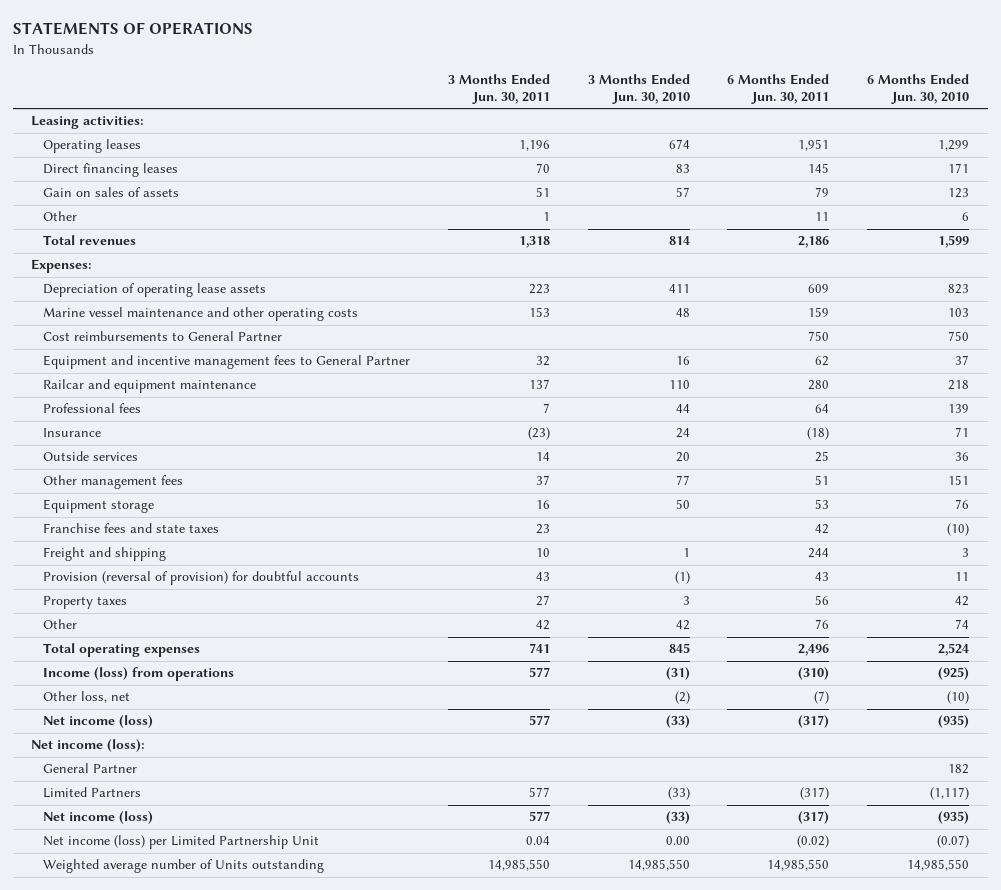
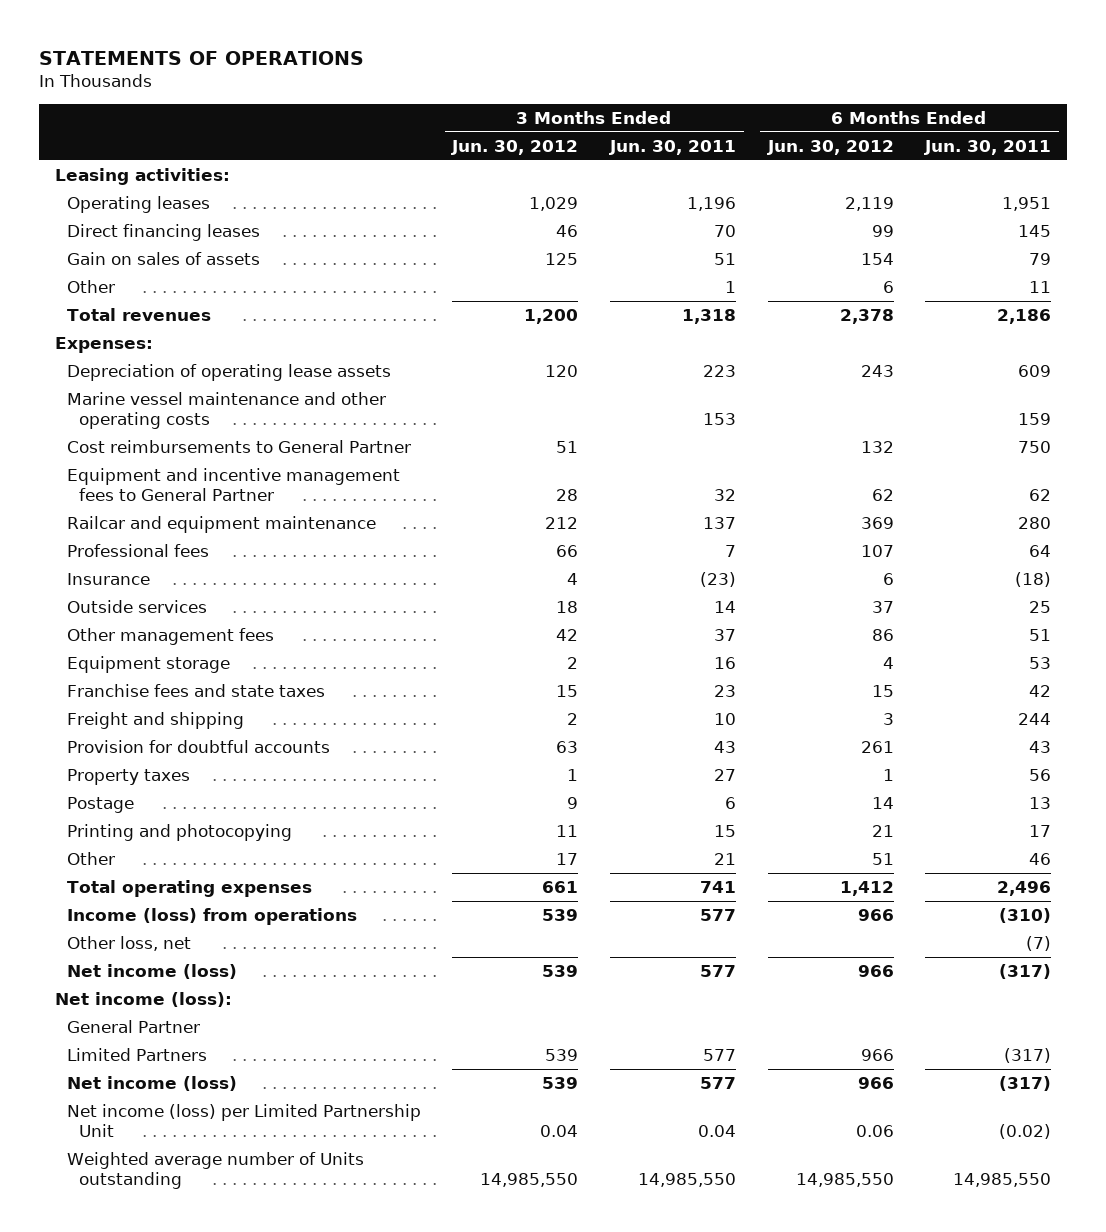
[587,74,690,104] 3 Months Ended Jun. 30, 2010 -> none
[867,74,970,104] 6 Months Ended Jun. 30, 2010 -> none
none -> [451,139,579,155] Jun. 30, 2012
none -> [766,139,894,155] Jun. 30, 2012
[43,571,360,586] Provision (reversal of provision) for doubtful accounts -> [66,740,330,754] Provision for doubtful accounts
none -> [66,797,134,814] Postage
none -> [66,824,292,842] Printing and photocopying
[535,620,550,631] 42 -> [713,853,736,866] 21
[815,619,830,630] 76 -> [1029,853,1052,866] 46

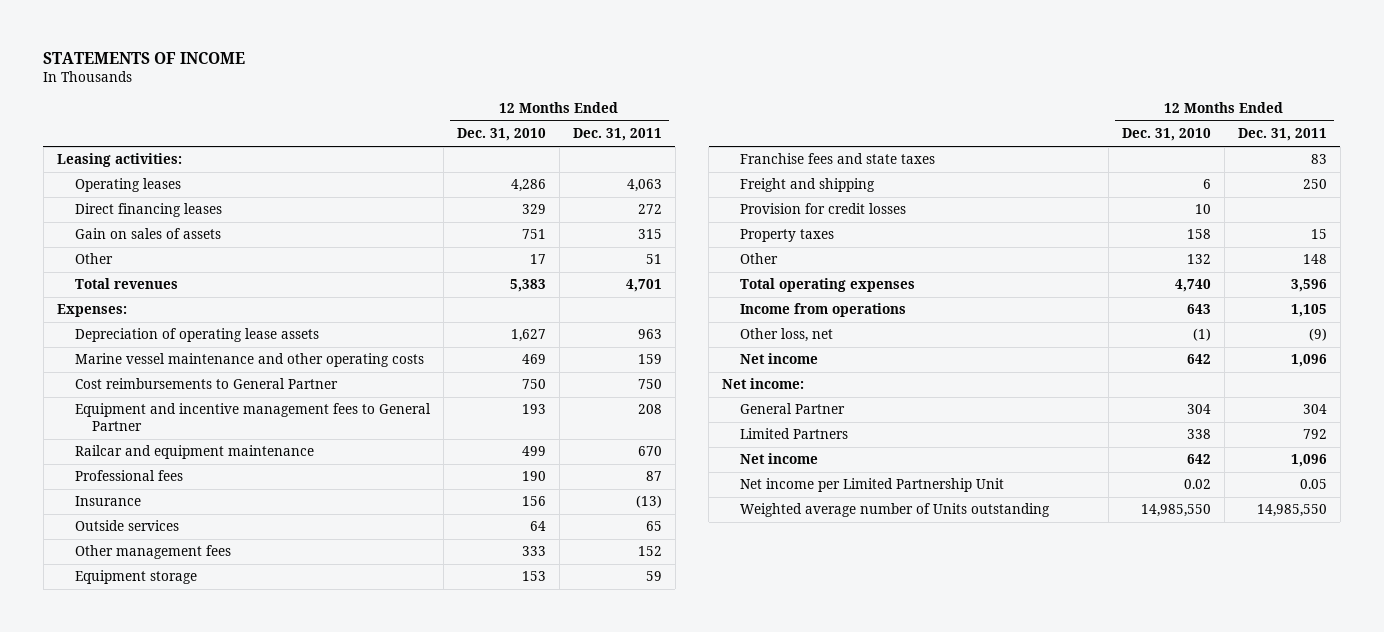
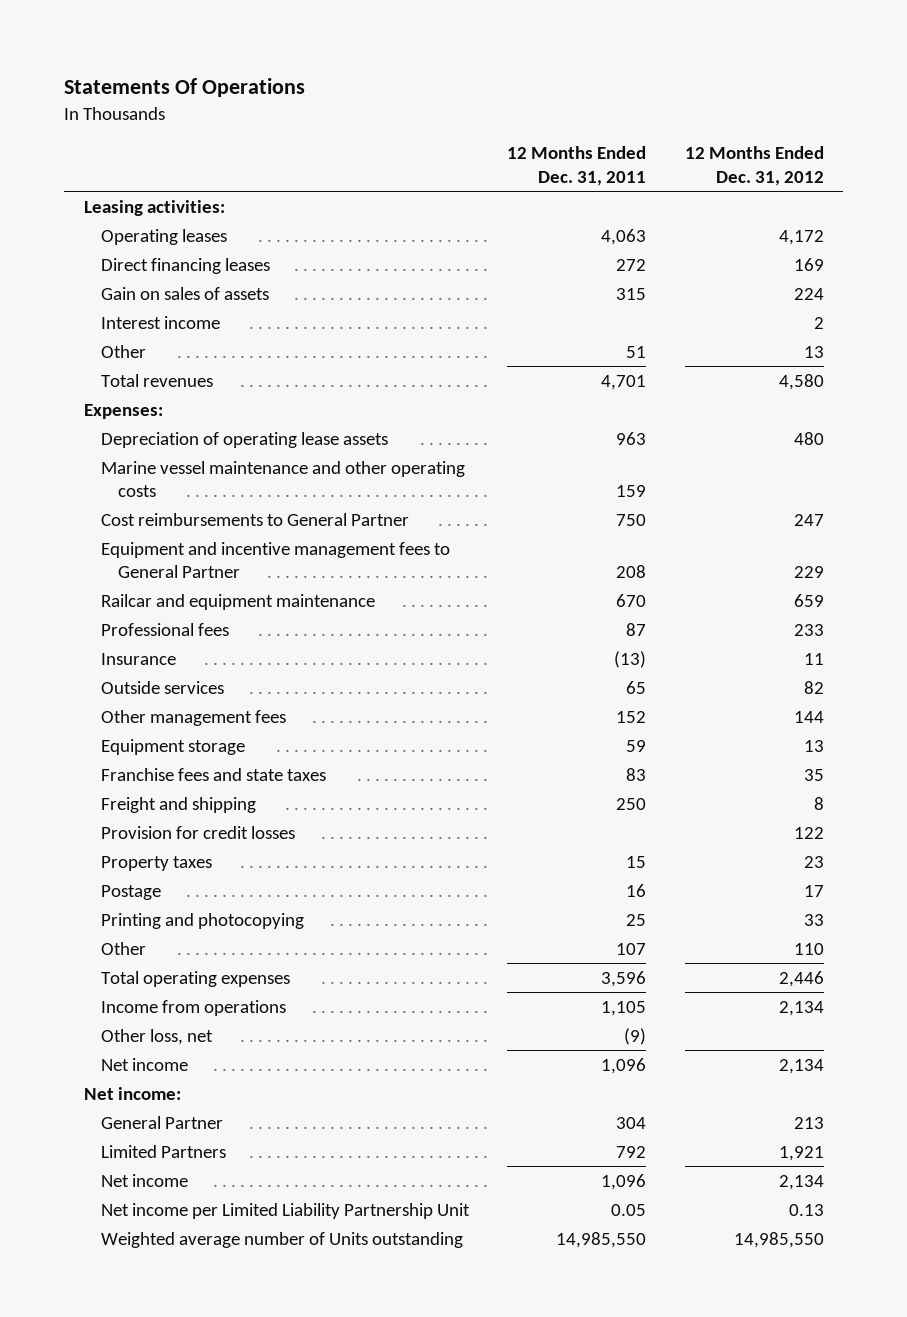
[43,52,246,65] STATEMENTS OF INCOME -> [64,77,306,97] Statements Of Operations
[456,128,546,142] Dec. 31, 2010 -> none
none -> [684,146,824,186] 12 Months Ended Dec. 31, 2012
none -> [100,315,220,329] Interest income
none -> [100,884,161,900] Postage
none -> [100,912,304,929] Printing and photocopying
[1302,254,1327,265] 148 -> [616,942,647,955] 107
[739,478,1004,493] Net income per Limited Partnership Unit -> [100,1202,470,1219] Net income per Limited Liability Partnership Unit

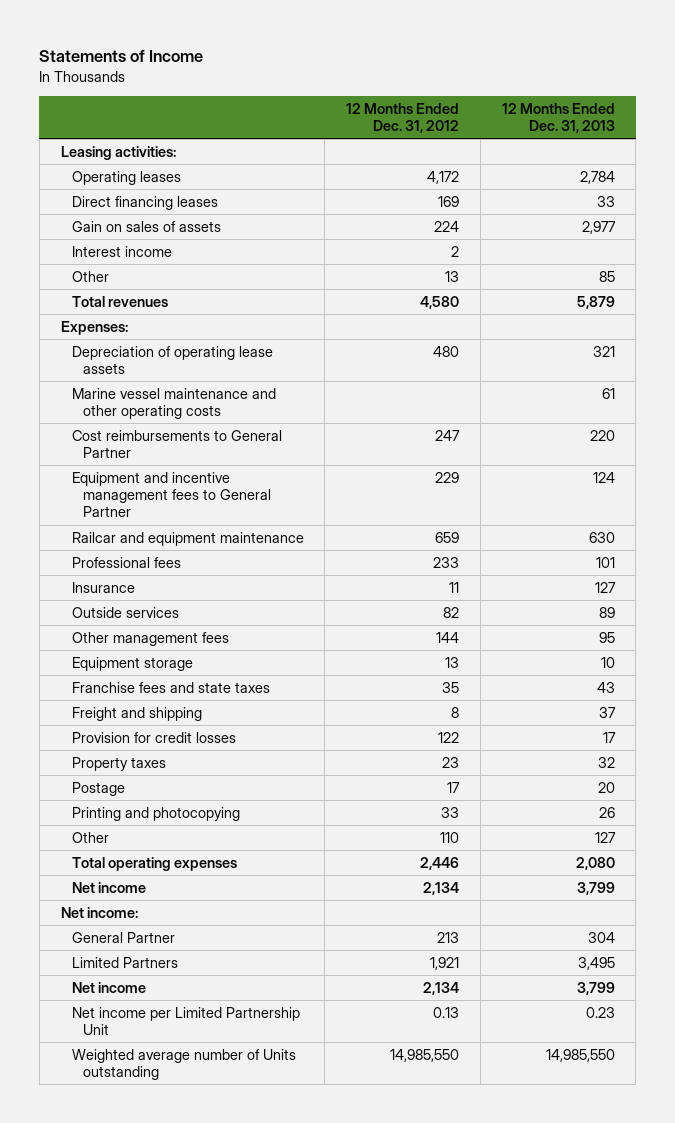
[64,77,306,97] Statements Of Operations -> [39,49,204,62] Statements of Income
[507,146,647,186] 12 Months Ended Dec. 31, 2011 -> none
none -> [501,102,615,134] 12 Months Ended Dec. 31, 2013
[100,999,286,1016] Income from operations -> none
[100,1028,213,1045] Other loss, net -> none
[100,1202,470,1219] Net income per Limited Liability Partnership Unit -> [71,1006,300,1036] Net income per Limited Partnership Unit

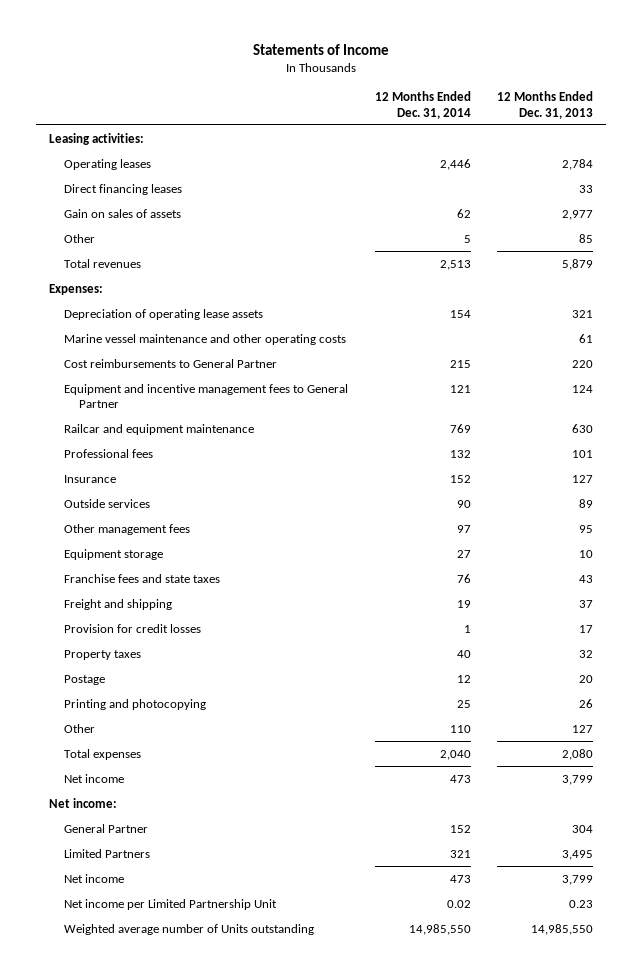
[346,102,460,134] 12 Months Ended Dec. 31, 2012 -> none
none -> [374,91,471,119] 12 Months Ended Dec. 31, 2014
[71,245,172,257] Interest income -> none
[71,856,237,871] Total operating expenses -> [64,748,142,760] Total expenses

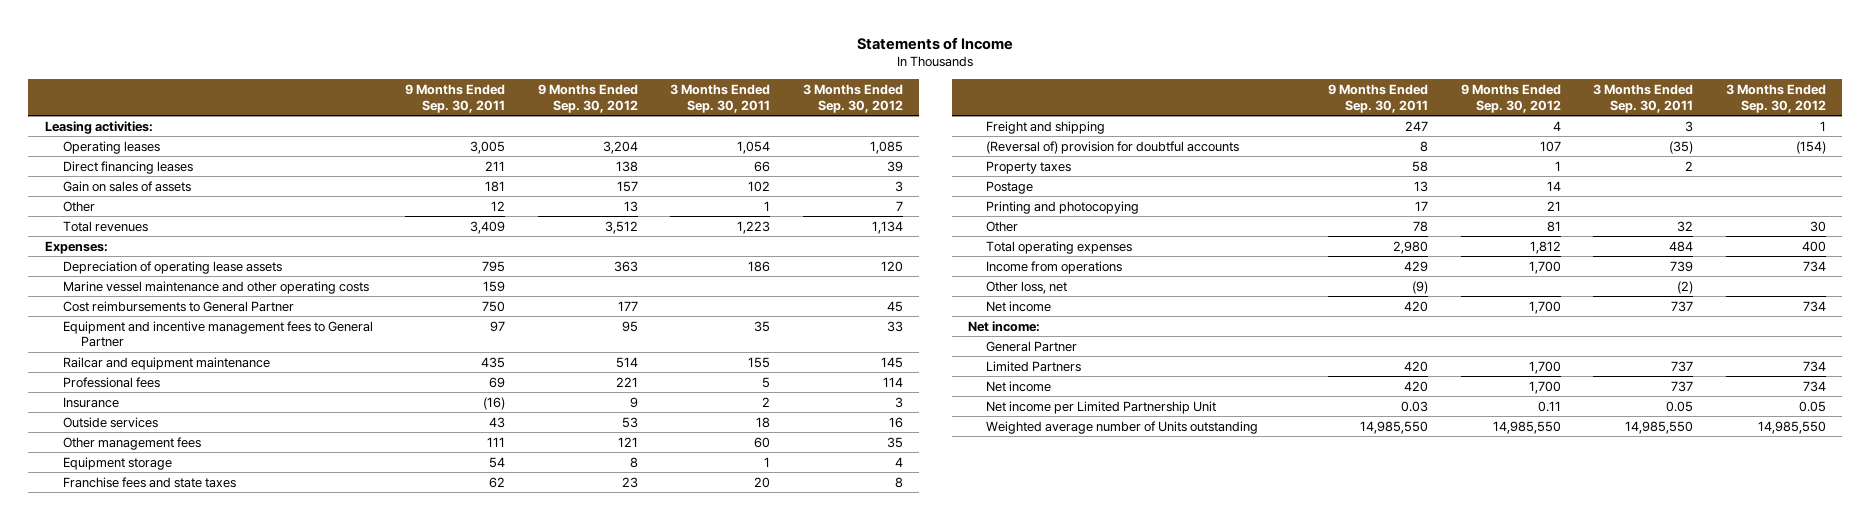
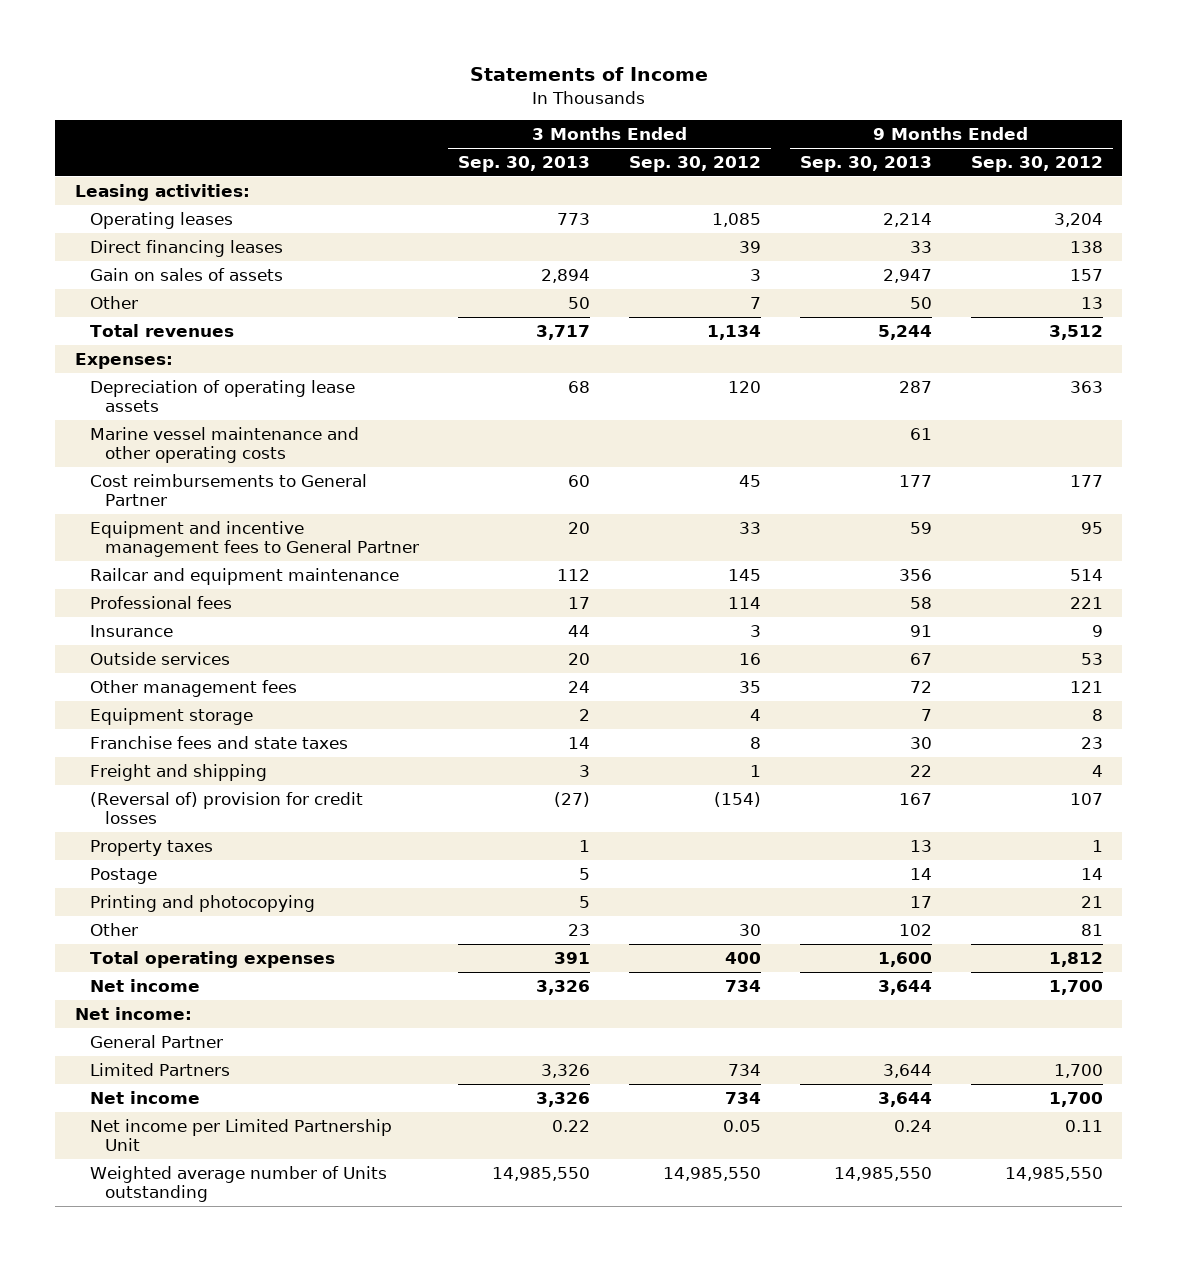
[405,84,506,113] 9 Months Ended Sep. 30, 2011 -> none
[670,84,771,113] 3 Months Ended Sep. 30, 2011 -> none
none -> [458,156,591,173] Sep. 30, 2013
none -> [799,156,932,173] Sep. 30, 2013
[985,140,1239,154] (Reversal of) provision for doubtful accounts -> [89,792,363,825] (Reversal of) provision for credit losses
[985,260,1122,274] Income from operations -> none
[985,280,1067,294] Other loss, net -> none

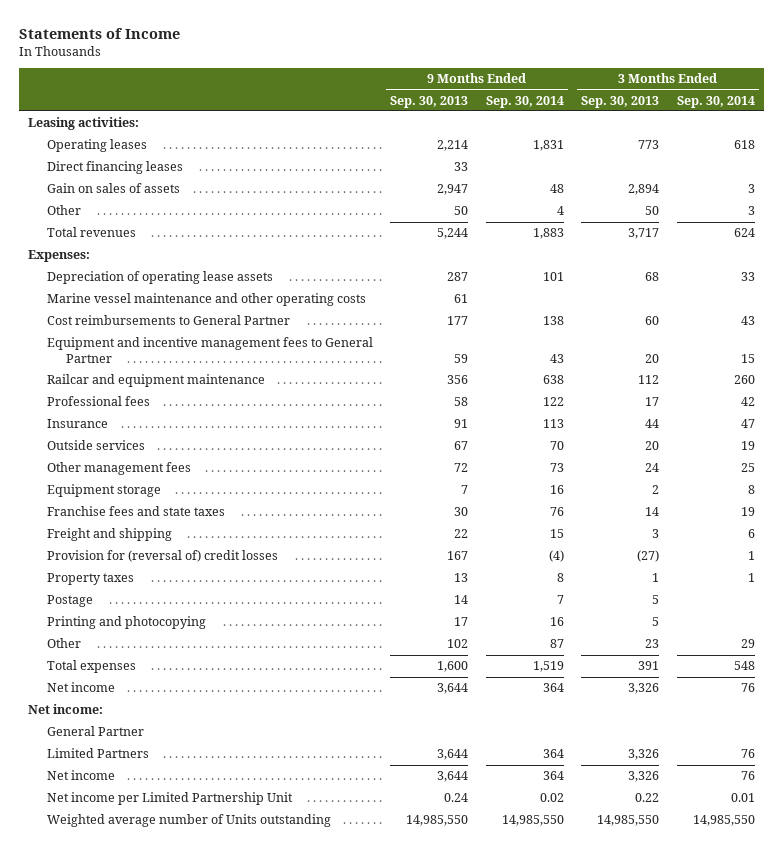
[629,156,762,173] Sep. 30, 2012 -> none
[970,156,1103,173] Sep. 30, 2012 -> none
none -> [485,95,564,108] Sep. 30, 2014
none -> [676,95,755,108] Sep. 30, 2014
[89,792,363,825] (Reversal of) provision for credit losses -> [46,550,278,563] Provision for (reversal of) credit losses
[89,951,335,969] Total operating expenses -> [46,660,136,674] Total expenses

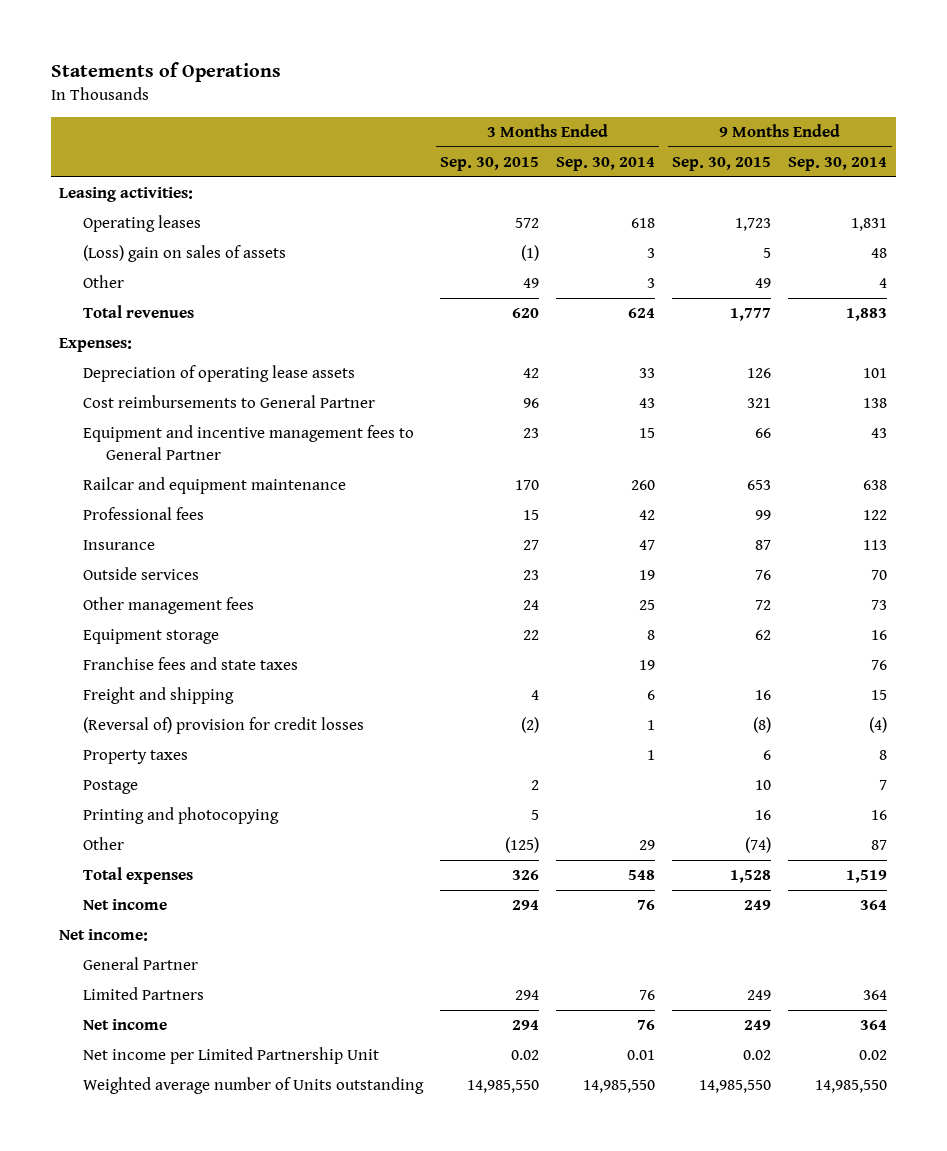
[19,27,181,39] Statements of Income -> [50,62,281,83] Statements of Operations
[390,95,469,108] Sep. 30, 2013 -> none
[581,95,660,108] Sep. 30, 2013 -> none
none -> [439,156,539,171] Sep. 30, 2015
none -> [672,156,772,171] Sep. 30, 2015
[46,161,183,175] Direct financing leases -> none
[46,183,180,194] Gain on sales of assets -> [82,245,286,263] (Loss) gain on sales of assets
[46,293,366,307] Marine vessel maintenance and other operating costs -> none
[46,550,278,563] Provision for (reversal of) credit losses -> [82,717,364,735] (Reversal of) provision for credit losses

